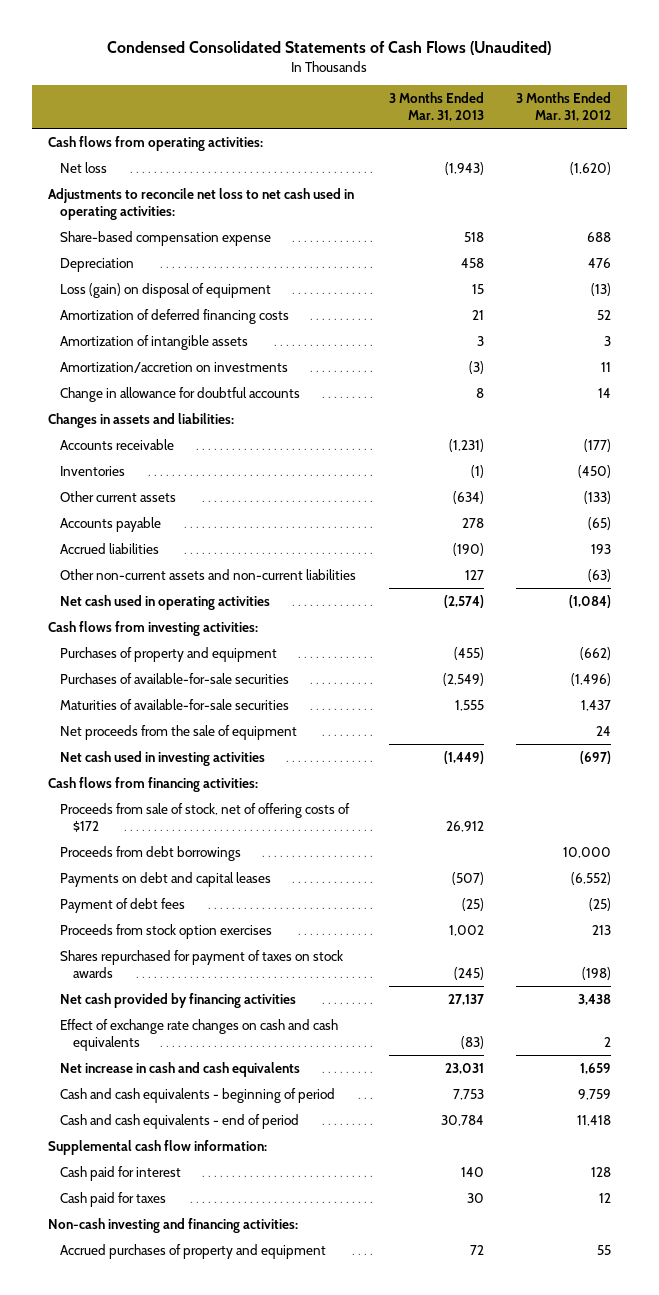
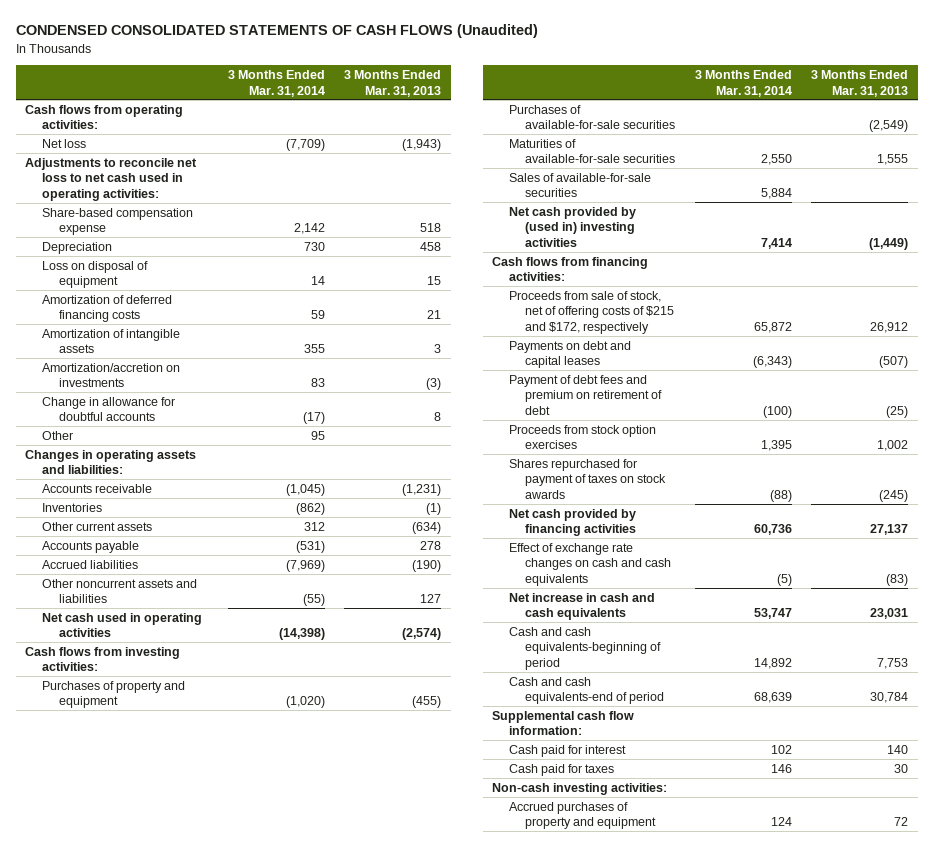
[107,41,552,56] Condensed Consolidated Statements of Cash Flows (Unaudited) -> [15,24,538,39] CONDENSED CONSOLIDATED STATEMENTS OF CASH FLOWS (Unaudited)
[515,92,611,122] 3 Months Ended Mar. 31, 2012 -> none
none -> [227,70,325,97] 3 Months Ended Mar. 31, 2014
[60,282,272,298] Loss (gain) on disposal of equipment -> [41,260,148,289] Loss on disposal of equipment
none -> [41,430,73,440] Other
[48,412,235,428] Changes in assets and liabilities: -> [25,449,197,475] Changes in operating assets and liabilities:
[60,568,357,580] Other non-current assets and non-current liabilities -> [41,578,197,604] Other noncurrent assets and liabilities
[60,724,298,740] Net proceeds from the sale of equipment -> none
none -> [508,172,651,198] Sales of available-for-sale securities
[60,750,266,766] Net cash used in investing activities -> [508,206,636,247] Net cash provided by (used in) investing activities
[60,845,242,861] Proceeds from debt borrowings -> none
[60,802,351,832] Proceeds from sale of stock, net of offering costs of $172 -> [508,290,675,334] Proceeds from sale of stock, net of offering costs of $215 and $172, respectively
[60,897,186,913] Payment of debt fees -> [508,374,663,415] Payment of debt fees and premium on retirement of debt
[60,1087,336,1103] Cash and cash equivalents - beginning of period -> [508,626,662,670] Cash and cash equivalents-beginning of period
[60,1113,300,1129] Cash and cash equivalents - end of period -> [508,676,665,705] Cash and cash equivalents-end of period
[48,1217,299,1233] Non-cash investing and financing activities: -> [492,782,668,795] Non-cash investing activities:

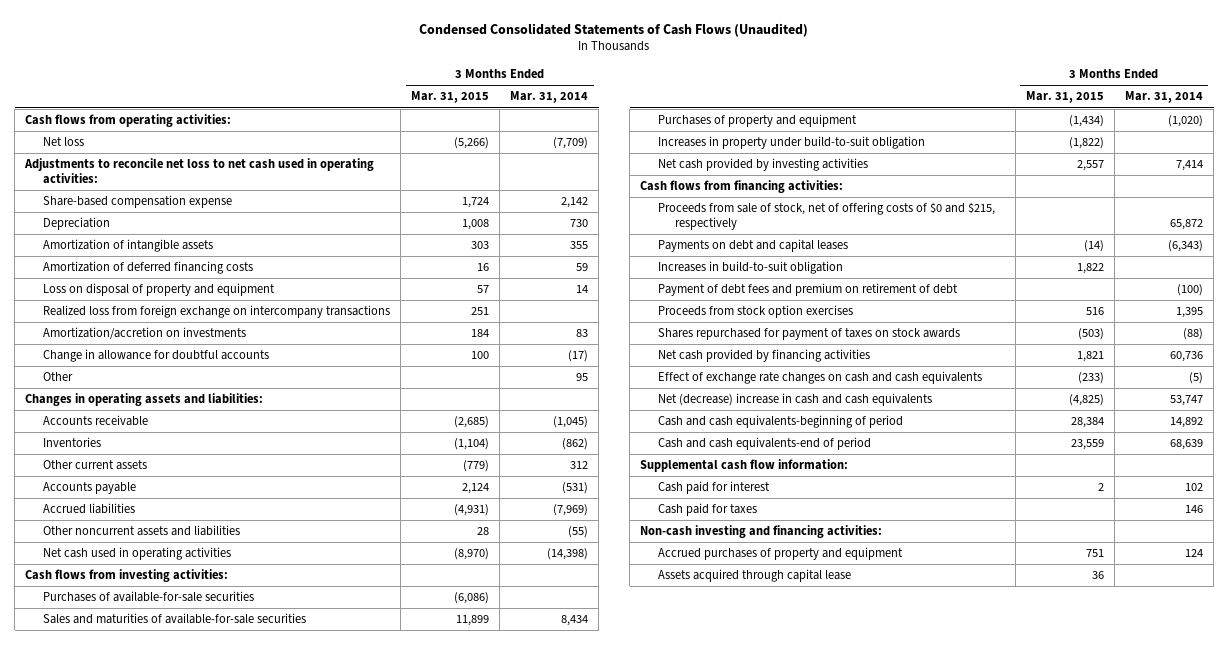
[15,24,538,39] CONDENSED CONSOLIDATED STATEMENTS OF CASH FLOWS (Unaudited) -> [419,22,809,37] Condensed Consolidated Statements of Cash Flows (Unaudited)
[344,70,442,97] 3 Months Ended Mar. 31, 2013 -> none
none -> [410,91,489,104] Mar. 31, 2015
[41,260,148,289] Loss on disposal of equipment -> none
[41,294,172,323] Amortization of deferred financing costs -> [42,261,253,275] Amortization of deferred financing costs
none -> [42,283,275,297] Loss on disposal of property and equipment
none -> [42,305,390,319] Realized loss from foreign exchange on intercompany transactions
[508,172,651,198] Sales of available-for-sale securities -> none
[508,138,676,164] Maturities of available-for-sale securities -> [42,613,306,625] Sales and maturities of available-for-sale securities
[760,154,792,166] 2,550 -> [561,615,589,627] 8,434
[41,680,185,709] Purchases of property and equipment -> [657,114,857,128] Purchases of property and equipment
none -> [657,136,925,150] Increases in property under build-to-suit obligation
[508,206,636,247] Net cash provided by (used in) investing activities -> [657,158,868,172] Net cash provided by investing activities
[508,290,675,334] Proceeds from sale of stock, net of offering costs of $215 and $172, respectively -> [657,202,995,230] Proceeds from sale of stock, net of offering costs of $0 and $215, respectively
none -> [657,261,843,275] Increases in build-to-suit obligation
[508,592,655,621] Net increase in cash and cash equivalents -> [657,393,932,407] Net (decrease) increase in cash and cash equivalents
[492,782,668,795] Non-cash investing activities: -> [640,525,883,539] Non-cash investing and financing activities:
none -> [657,569,851,583] Assets acquired through capital lease

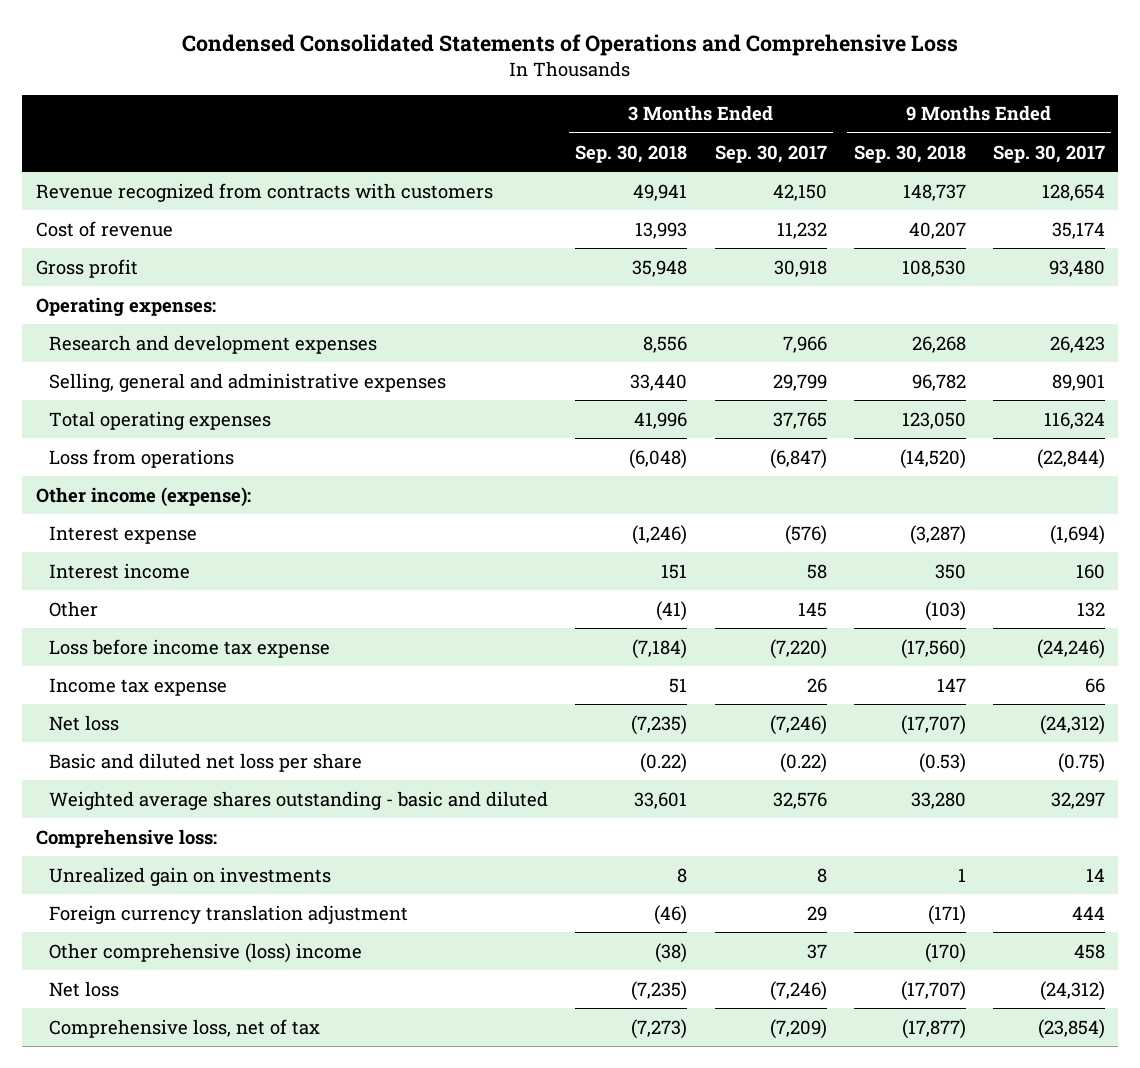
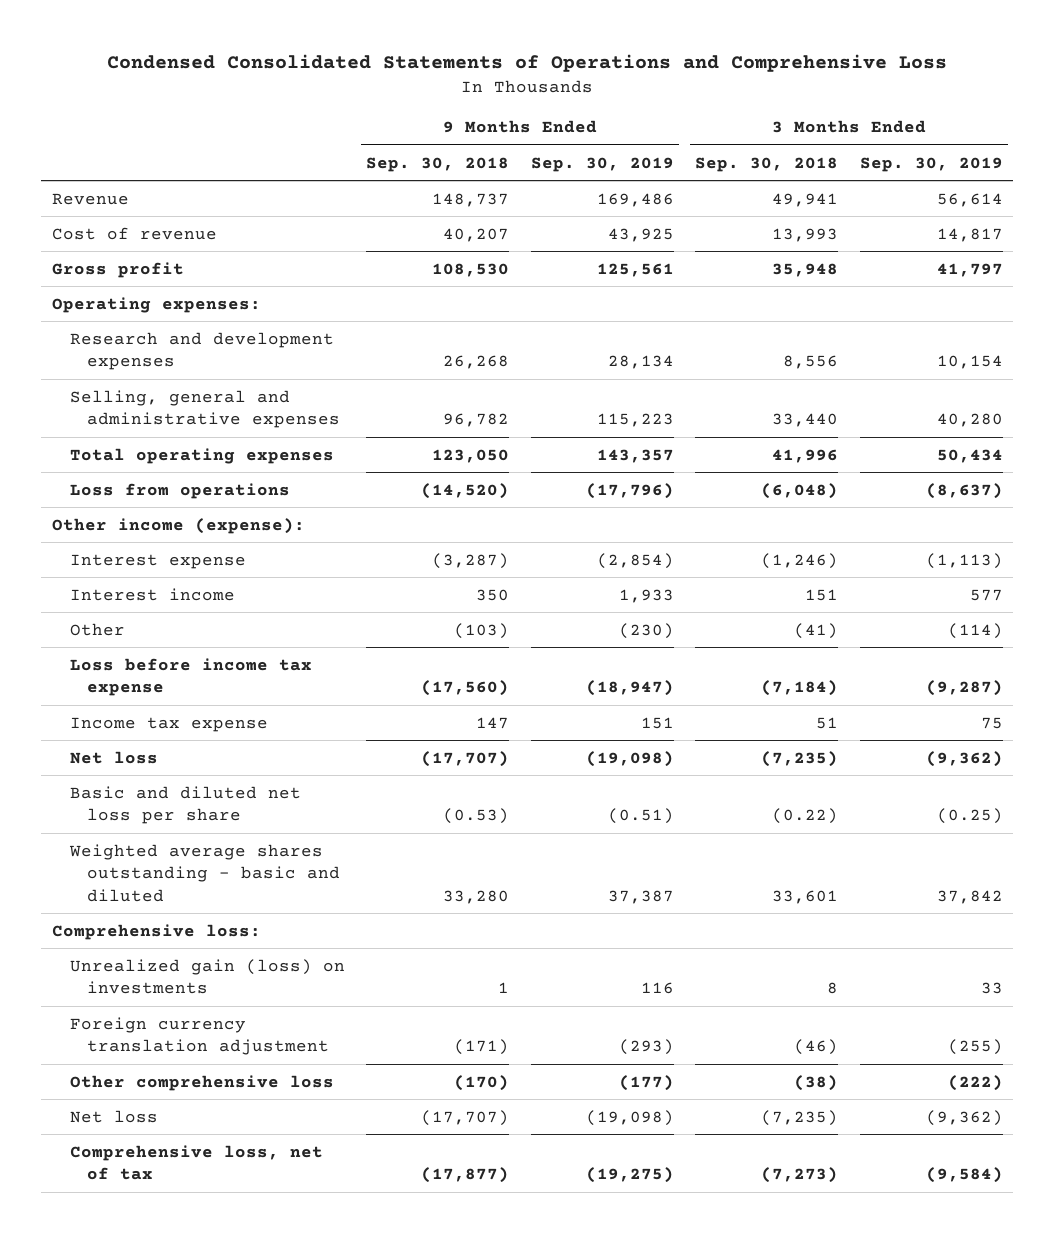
[714,144,827,163] Sep. 30, 2017 -> none
[992,144,1105,163] Sep. 30, 2017 -> none
none -> [530,156,674,172] Sep. 30, 2019
none -> [859,156,1003,172] Sep. 30, 2019
[35,182,493,202] Revenue recognized from contracts with customers -> [52,192,130,205] Revenue
[49,866,332,886] Unrealized gain on investments -> [69,958,345,995] Unrealized gain (loss) on investments
[49,942,363,963] Other comprehensive (loss) income -> [69,1074,334,1091] Other comprehensive loss

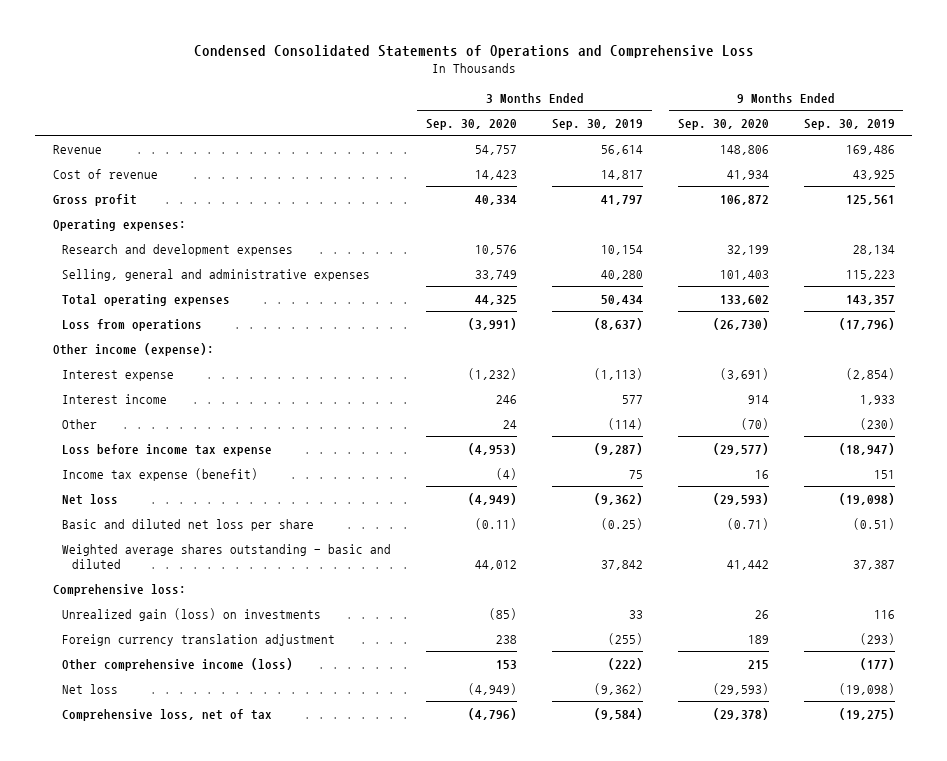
[366,156,510,172] Sep. 30, 2018 -> none
[695,156,839,172] Sep. 30, 2018 -> none
none -> [426,119,518,131] Sep. 30, 2020
none -> [677,119,769,131] Sep. 30, 2020
[69,716,268,732] Income tax expense -> [62,467,259,481] Income tax expense (benefit)
[69,1074,334,1091] Other comprehensive loss -> [62,657,294,671] Other comprehensive income (loss)

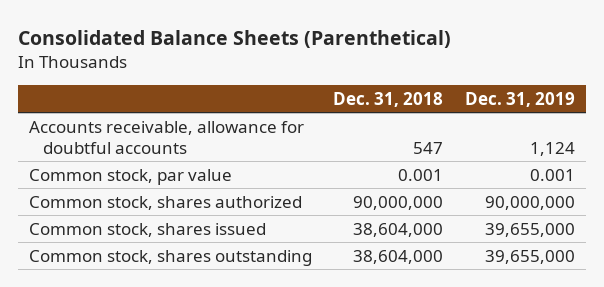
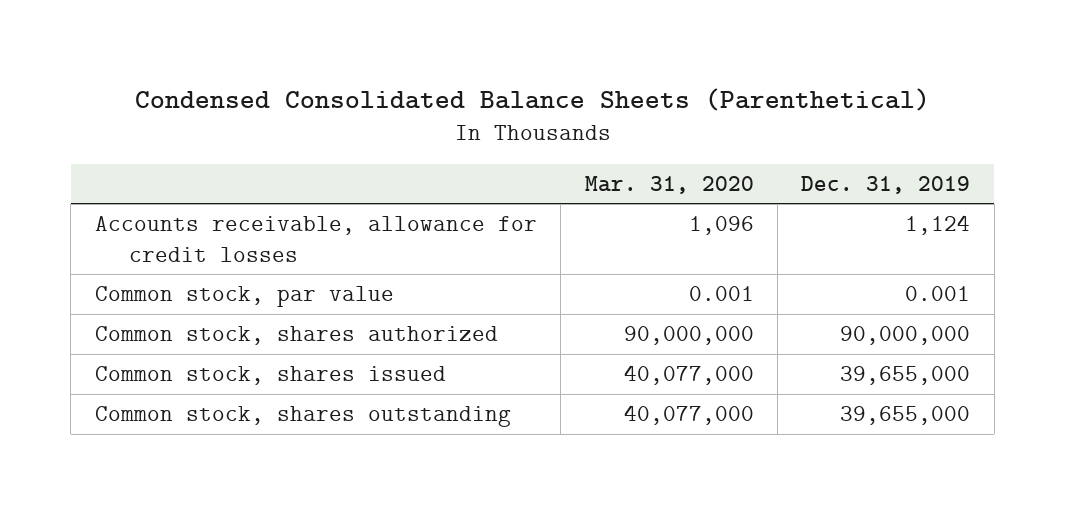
[18,29,452,48] Consolidated Balance Sheets (Parenthetical) -> [134,87,930,111] Condensed Consolidated Balance Sheets (Parenthetical)
[333,91,444,107] Dec. 31, 2018 -> none
none -> [584,175,754,194] Mar. 31, 2020
[28,120,304,154] Accounts receivable, allowance for doubtful accounts -> [94,216,537,262] Accounts receivable, allowance for credit losses

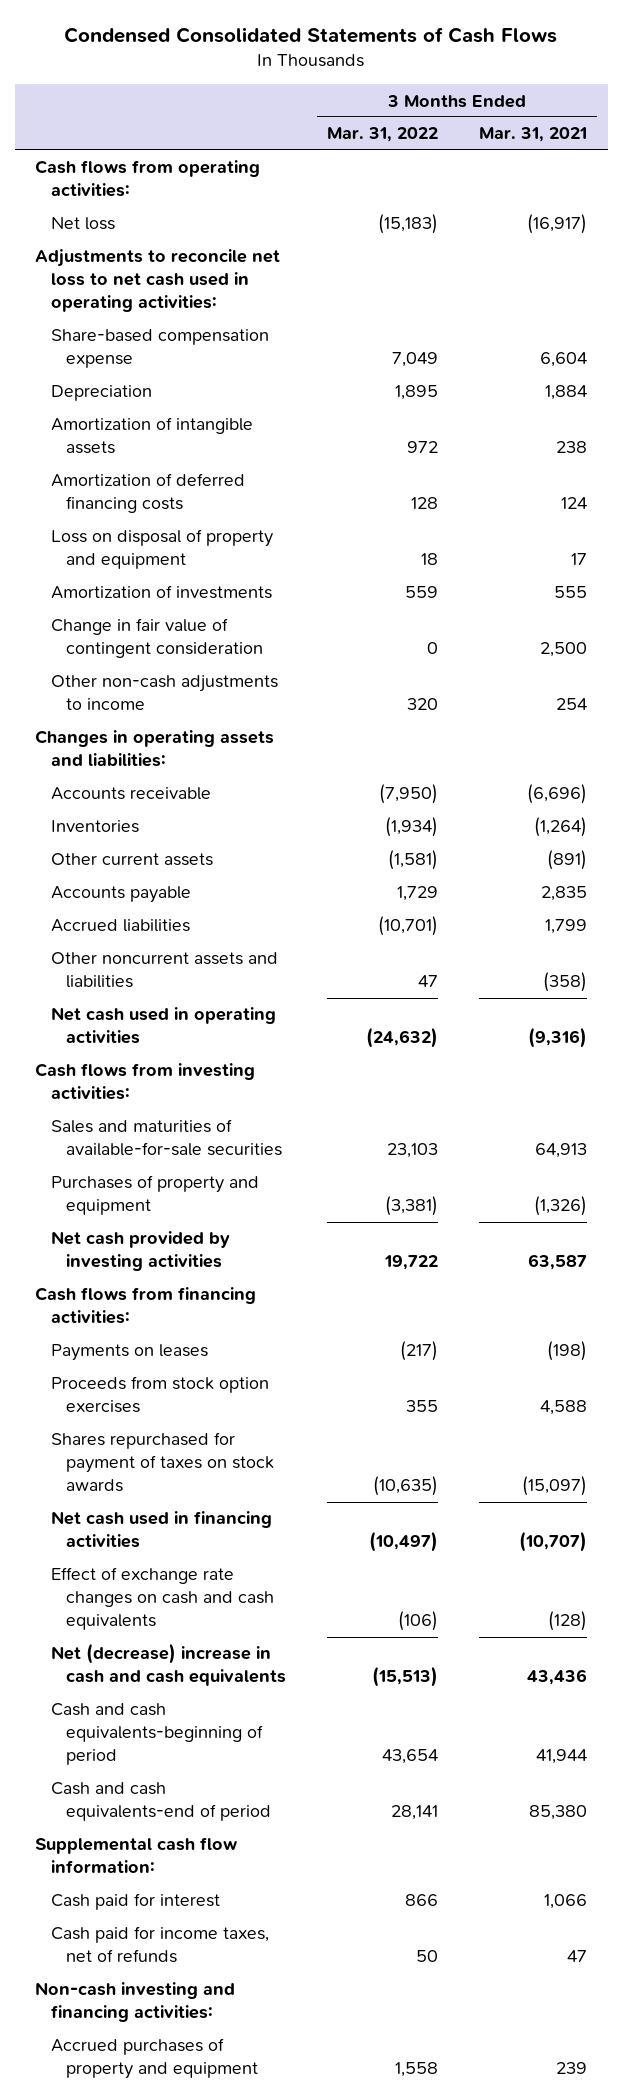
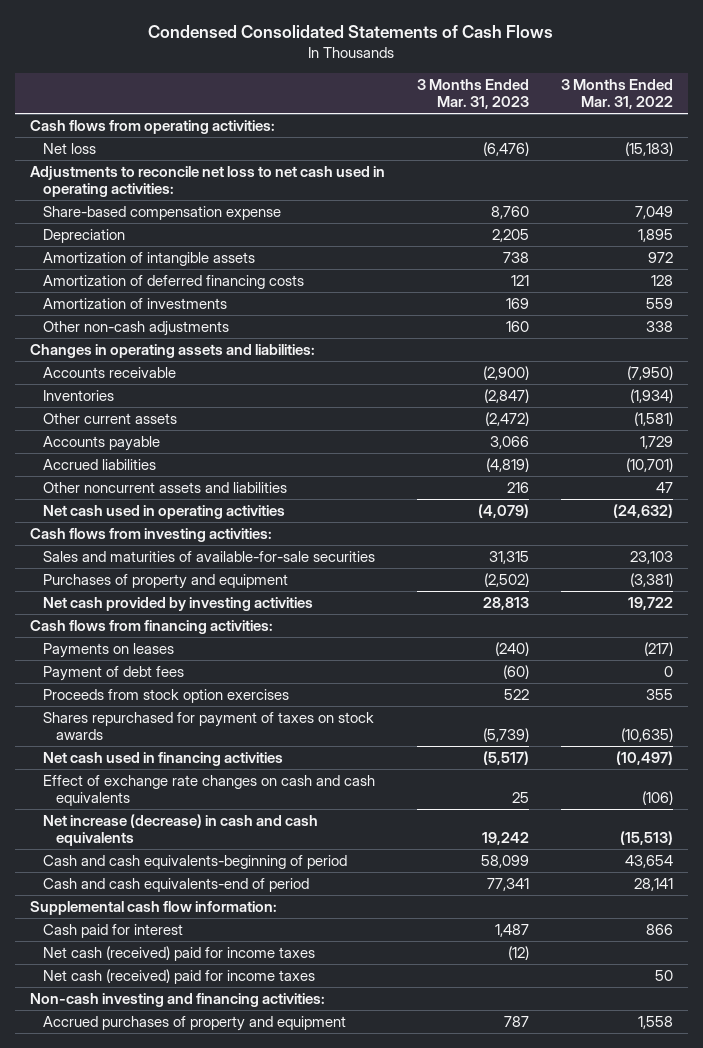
[479,127,588,143] Mar. 31, 2021 -> none
none -> [416,78,529,110] 3 Months Ended Mar. 31, 2023
[50,529,273,570] Loss on disposal of property and equipment -> none
[50,618,264,659] Change in fair value of contingent consideration -> none
[50,675,278,711] Other non-cash adjustments to income -> [43,320,230,336] Other non-cash adjustments
[407,698,439,711] 320 -> [645,320,673,332] 338
none -> [43,665,185,681] Payment of debt fees
[50,1643,287,1687] Net (decrease) increase in cash and cash equivalents -> [43,813,319,847] Net increase (decrease) in cash and cash equivalents
none -> [43,945,316,961] Net cash (received) paid for income taxes
[50,1926,269,1964] Cash paid for income taxes, net of refunds -> [43,968,316,984] Net cash (received) paid for income taxes

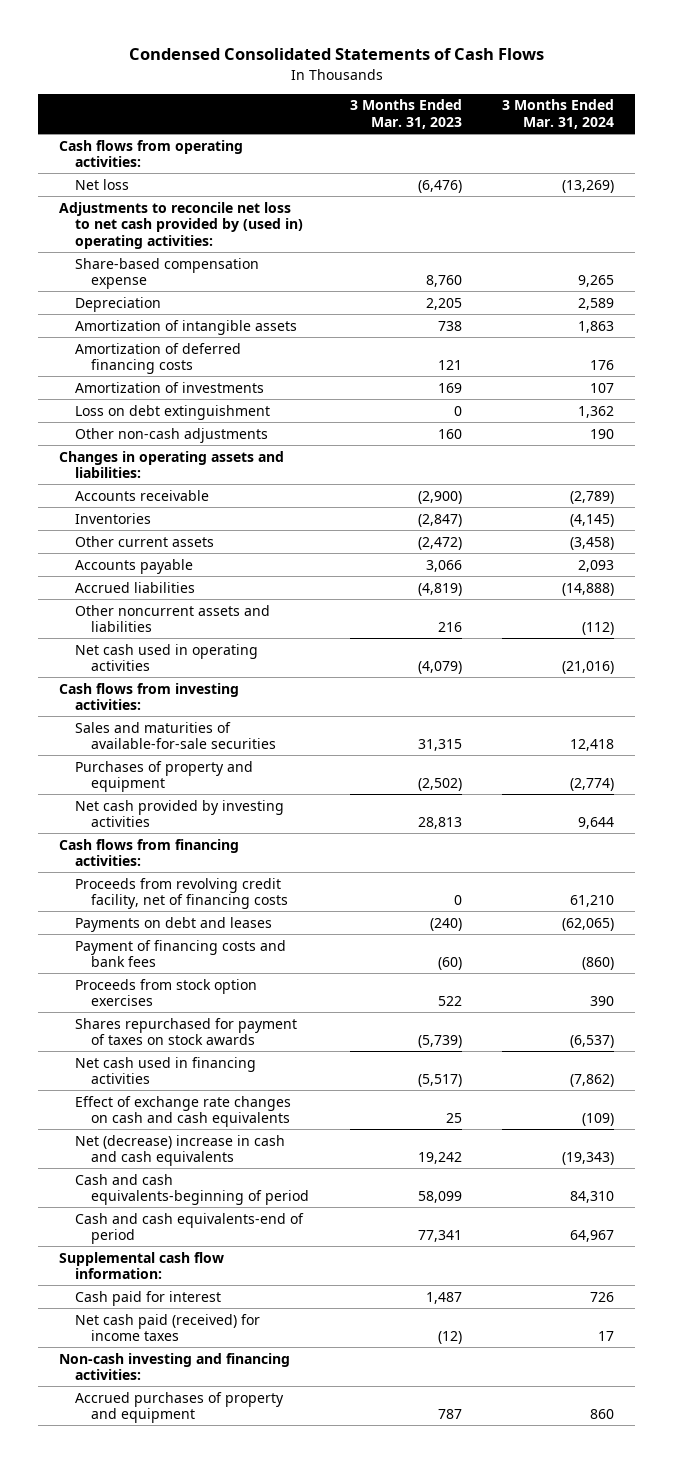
[560,78,673,110] 3 Months Ended Mar. 31, 2022 -> none
none -> [502,99,615,129] 3 Months Ended Mar. 31, 2024
[30,165,386,198] Adjustments to reconcile net loss to net cash used in operating activities: -> [58,201,303,249] Adjustments to reconcile net loss to net cash provided by (used in) operating activities:
none -> [74,404,270,420] Loss on debt extinguishment
none -> [74,877,288,910] Proceeds from revolving credit facility, net of financing costs
[43,642,175,658] Payments on leases -> [74,916,272,932] Payments on debt and leases
[43,665,185,681] Payment of debt fees -> [74,939,286,968] Payment of financing costs and bank fees
[43,813,319,847] Net increase (decrease) in cash and cash equivalents -> [74,1134,285,1167] Net (decrease) increase in cash and cash equivalents
[43,968,316,984] Net cash (received) paid for income taxes -> none
[43,945,316,961] Net cash (received) paid for income taxes -> [74,1313,260,1342] Net cash paid (received) for income taxes

